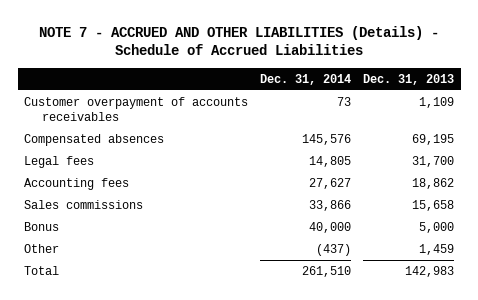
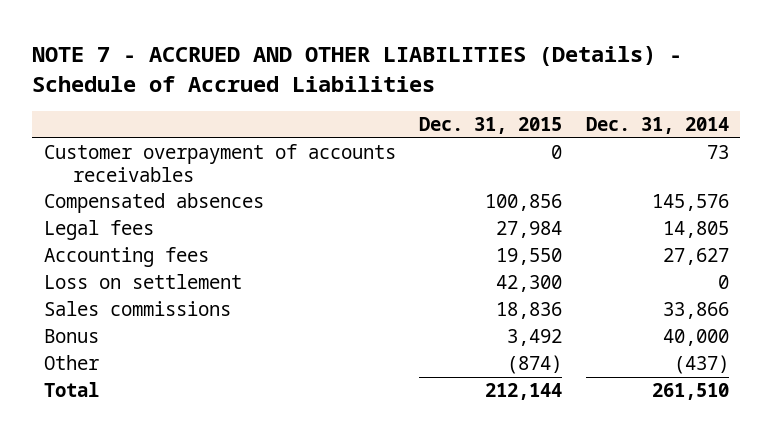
[363,73,455,85] Dec. 31, 2013 -> none
none -> [419,117,563,135] Dec. 31, 2015
none -> [44,274,243,290] Loss on settlement

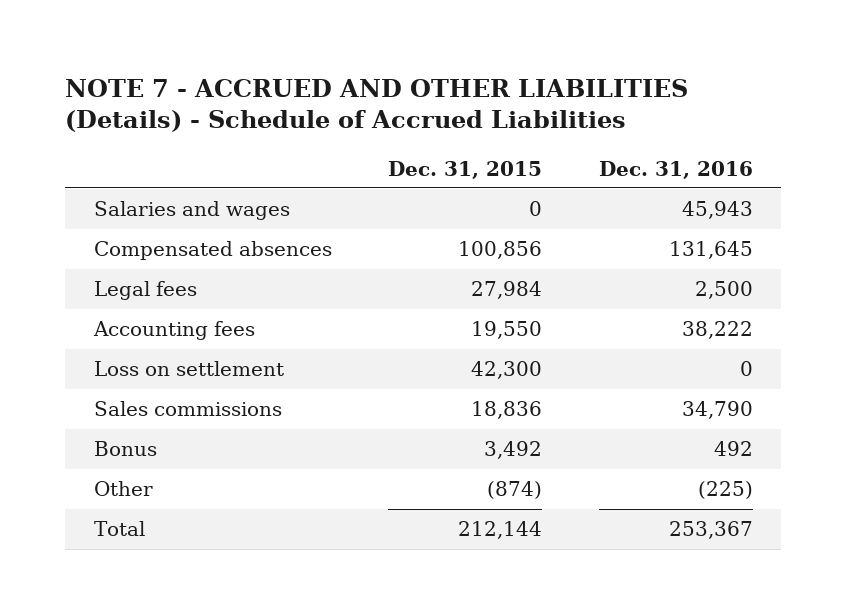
[585,117,729,135] Dec. 31, 2014 -> none
none -> [598,160,753,179] Dec. 31, 2016
[44,144,397,182] Customer overpayment of accounts receivables -> none
none -> [93,201,290,221] Salaries and wages

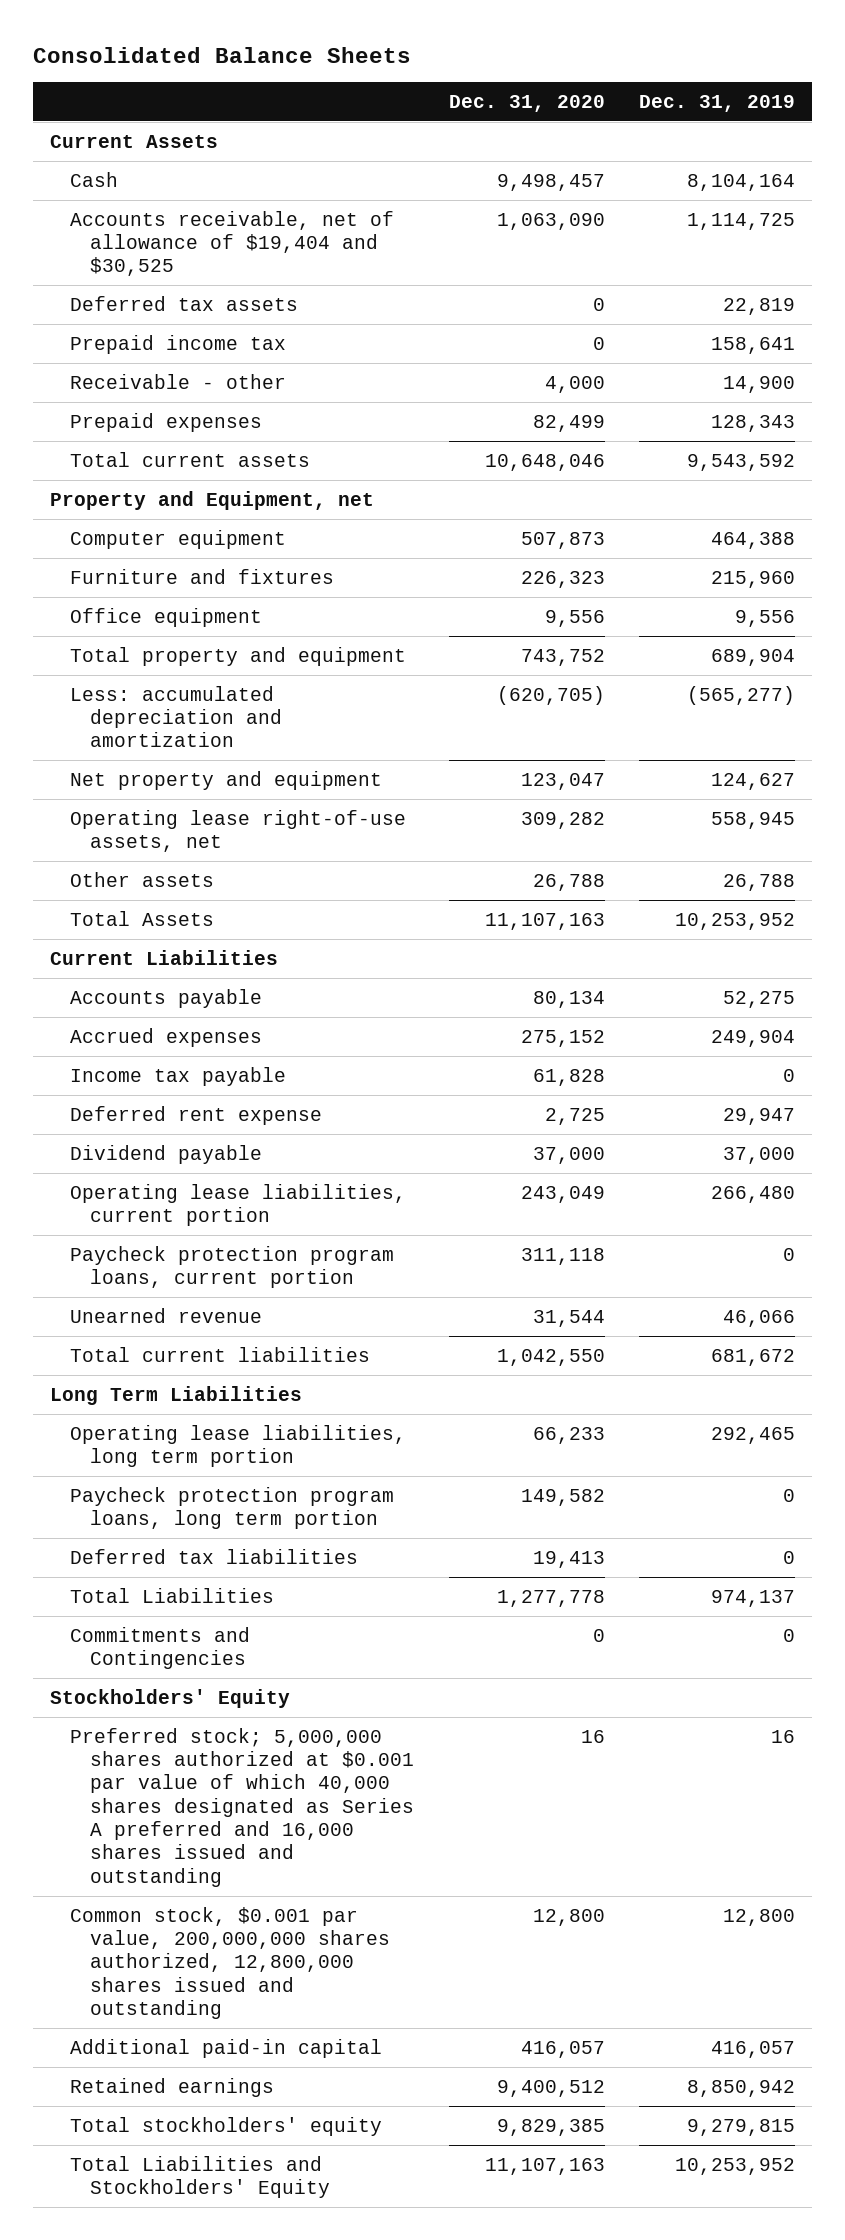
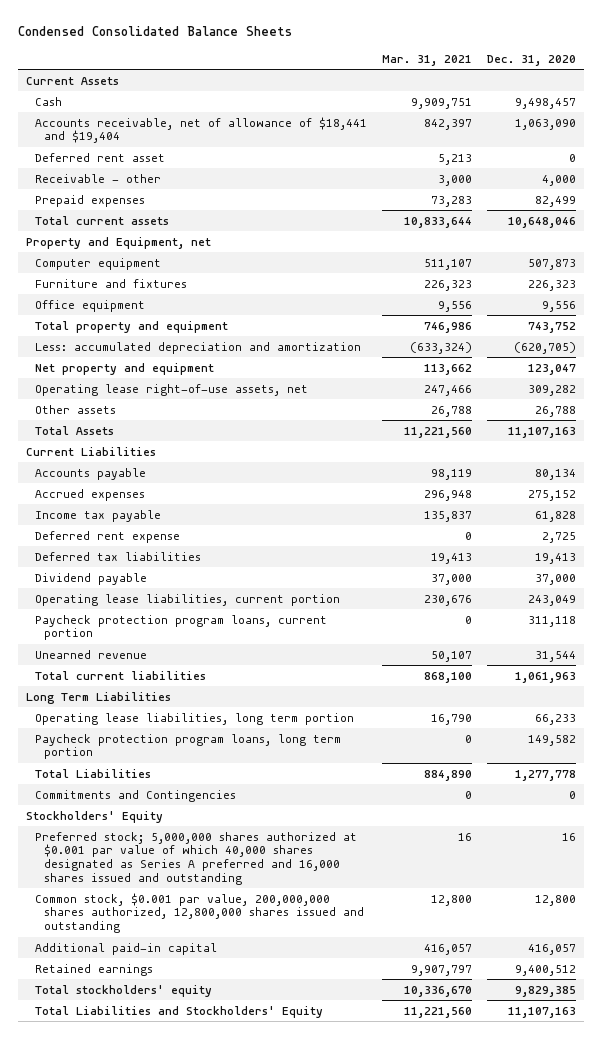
[32,46,411,63] Consolidated Balance Sheets -> [17,26,292,37] Condensed Consolidated Balance Sheets
[639,95,796,113] Dec. 31, 2019 -> none
none -> [382,54,473,66] Mar. 31, 2021
[70,334,287,354] Prepaid income tax -> none
[70,210,395,277] Accounts receivable, net of allowance of $19,404 and $30,525 -> [34,116,367,144] Accounts receivable, net of allowance of $18,441 and $19,404
[70,295,299,311] Deferred tax assets -> [34,152,165,162] Deferred rent asset
[70,1548,359,1564] Deferred tax liabilities -> [34,551,201,561] Deferred tax liabilities
[496,1348,605,1366] 1,042,550 -> [515,671,577,683] 1,061,963

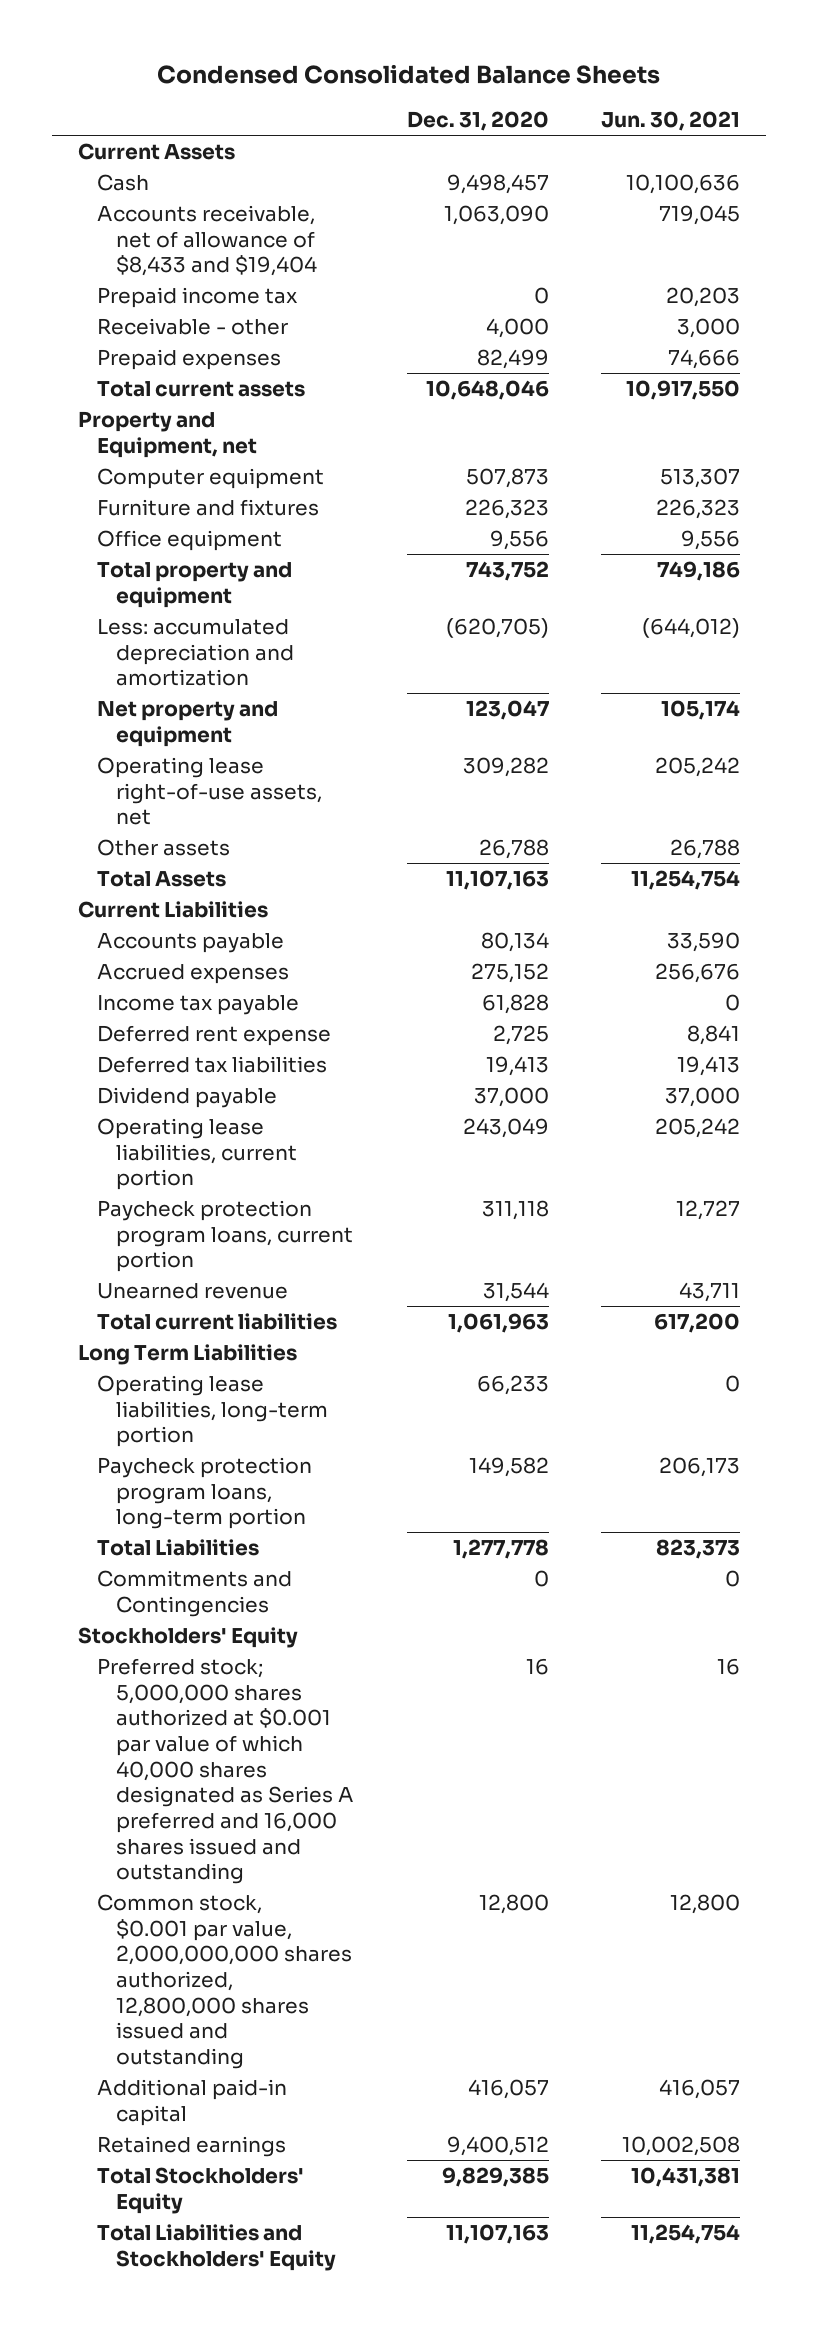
[382,54,473,66] Mar. 31, 2021 -> none
none -> [601,110,741,131] Jun. 30, 2021
[34,152,165,162] Deferred rent asset -> none
[34,116,367,144] Accounts receivable, net of allowance of $18,441 and $19,404 -> [96,205,317,277] Accounts receivable, net of allowance of $8,433 and $19,404
none -> [96,287,298,309] Prepaid income tax
[34,712,354,725] Operating lease liabilities, long term portion -> [96,1375,328,1448] Operating lease liabilities, long-term portion
[34,733,341,760] Paycheck protection program loans, long term portion -> [96,1457,312,1530] Paycheck protection program loans, long-term portion
[34,892,365,934] Common stock, $0.001 par value, 200,000,000 shares authorized, 12,800,000 shares issued and outstanding -> [96,1894,352,2069] Common stock, $0.001 par value, 2,000,000,000 shares authorized, 12,800,000 shares issued and outstanding
[34,984,212,997] Total stockholders' equity -> [96,2167,304,2214] Total Stockholders' Equity

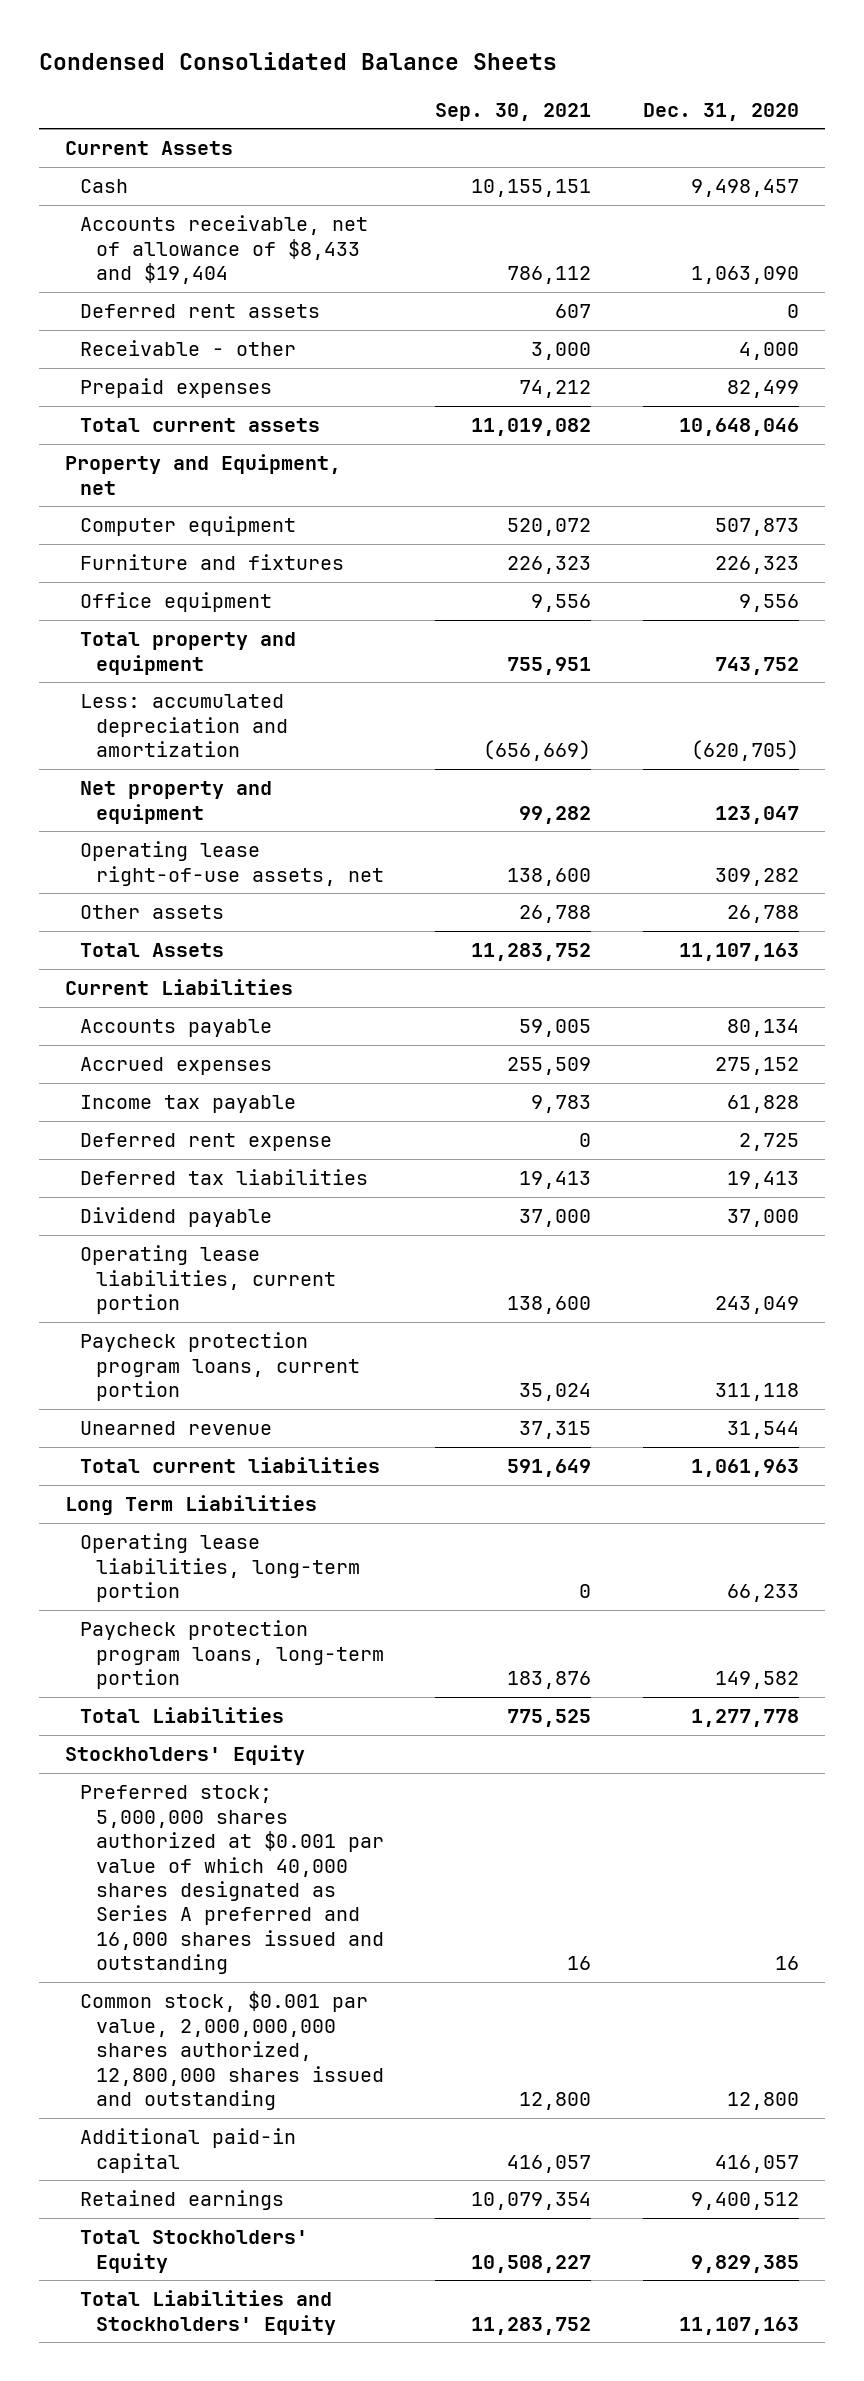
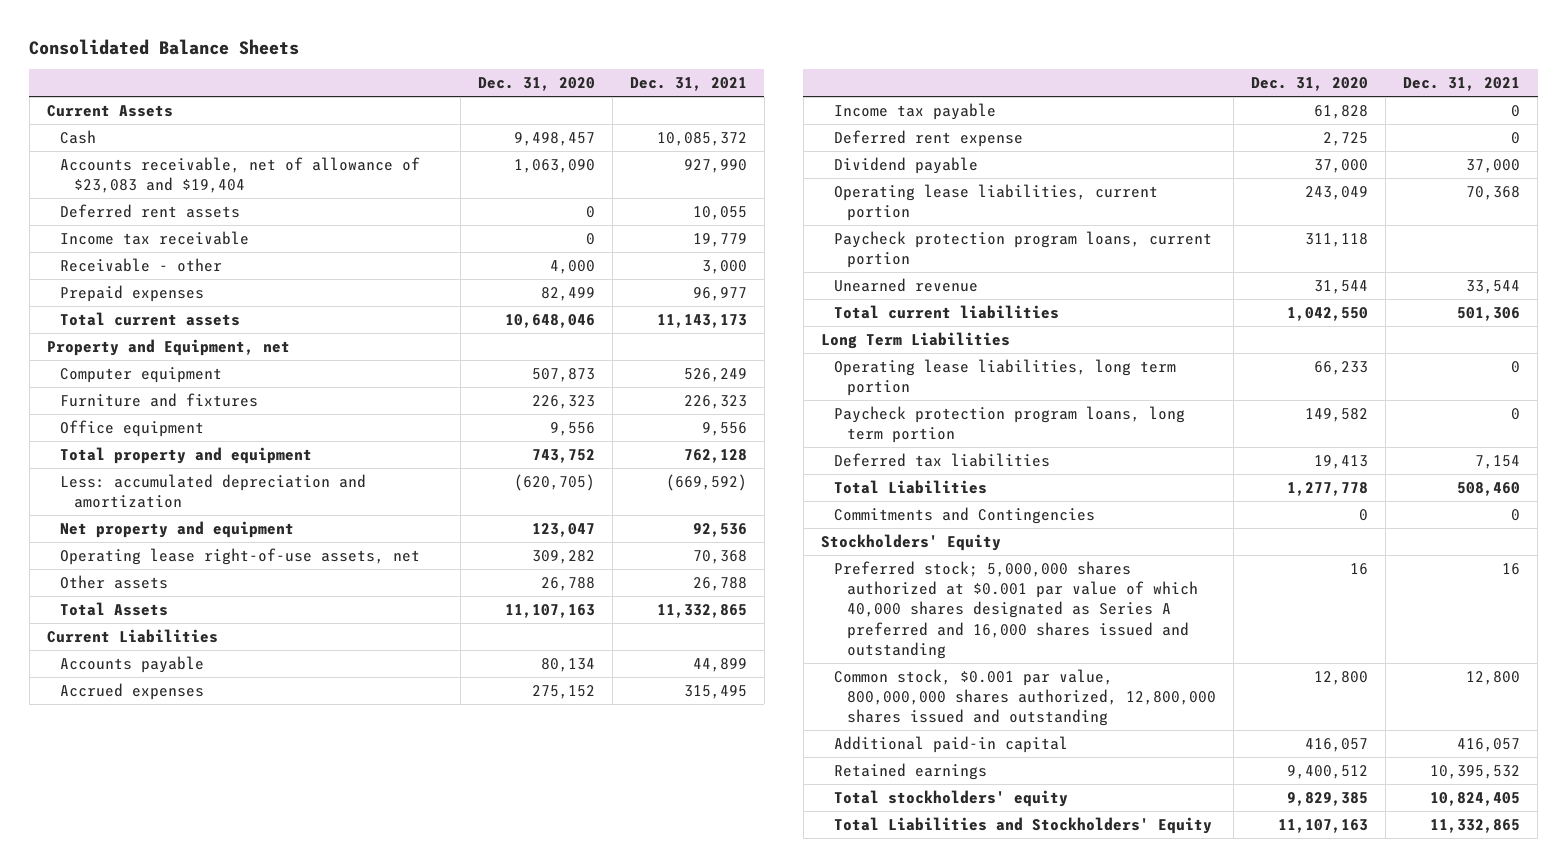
[39,52,558,71] Condensed Consolidated Balance Sheets -> [29,38,300,55] Consolidated Balance Sheets
[435,102,592,121] Sep. 30, 2021 -> none
none -> [629,77,747,92] Dec. 31, 2021
[80,215,369,285] Accounts receivable, net of allowance of $8,433 and $19,404 -> [60,156,421,194] Accounts receivable, net of allowance of $23,083 and $19,404
none -> [60,230,250,245] Income tax receivable
[691,1459,800,1478] 1,061,963 -> [1287,306,1369,321] 1,042,550
[80,1533,360,1603] Operating lease liabilities, long-term portion -> [833,358,1176,397] Operating lease liabilities, long term portion
[80,1620,384,1690] Paycheck protection program loans, long-term portion -> [833,405,1185,444] Paycheck protection program loans, long term portion
[80,1169,369,1186] Deferred tax liabilities -> [833,452,1050,467] Deferred tax liabilities
none -> [833,506,1095,524] Commitments and Contingencies
[80,1991,384,2110] Common stock, $0.001 par value, 2,000,000,000 shares authorized, 12,800,000 shares issued and outstanding -> [833,668,1217,727] Common stock, $0.001 par value, 800,000,000 shares authorized, 12,800,000 shares issued and outstanding
[80,2230,309,2273] Total Stockholders' Equity -> [833,789,1068,807] Total stockholders' equity

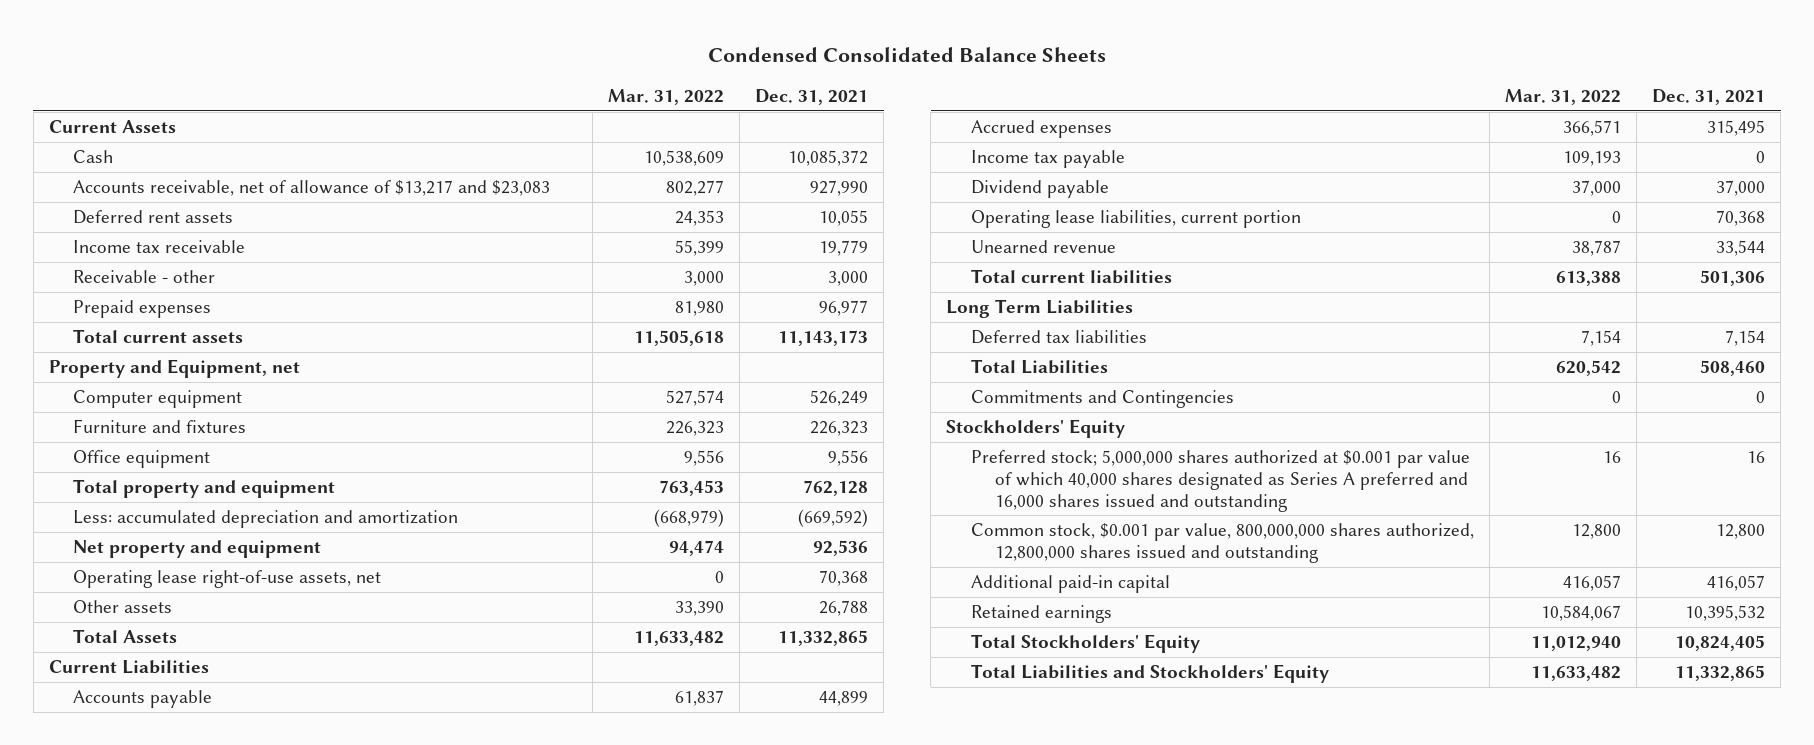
[29,38,300,55] Consolidated Balance Sheets -> [708,47,1107,63] Condensed Consolidated Balance Sheets
[477,77,595,92] Dec. 31, 2020 -> none
none -> [607,89,724,106] Mar. 31, 2022
[60,156,421,194] Accounts receivable, net of allowance of $23,083 and $19,404 -> [73,179,551,196] Accounts receivable, net of allowance of $13,217 and $23,083
[833,129,1023,147] Deferred rent expense -> none
[833,230,1212,269] Paycheck protection program loans, current portion -> none
[833,358,1176,397] Operating lease liabilities, long term portion -> none
[833,405,1185,444] Paycheck protection program loans, long term portion -> none
[833,789,1068,807] Total stockholders' equity -> [970,633,1200,653] Total Stockholders' Equity

